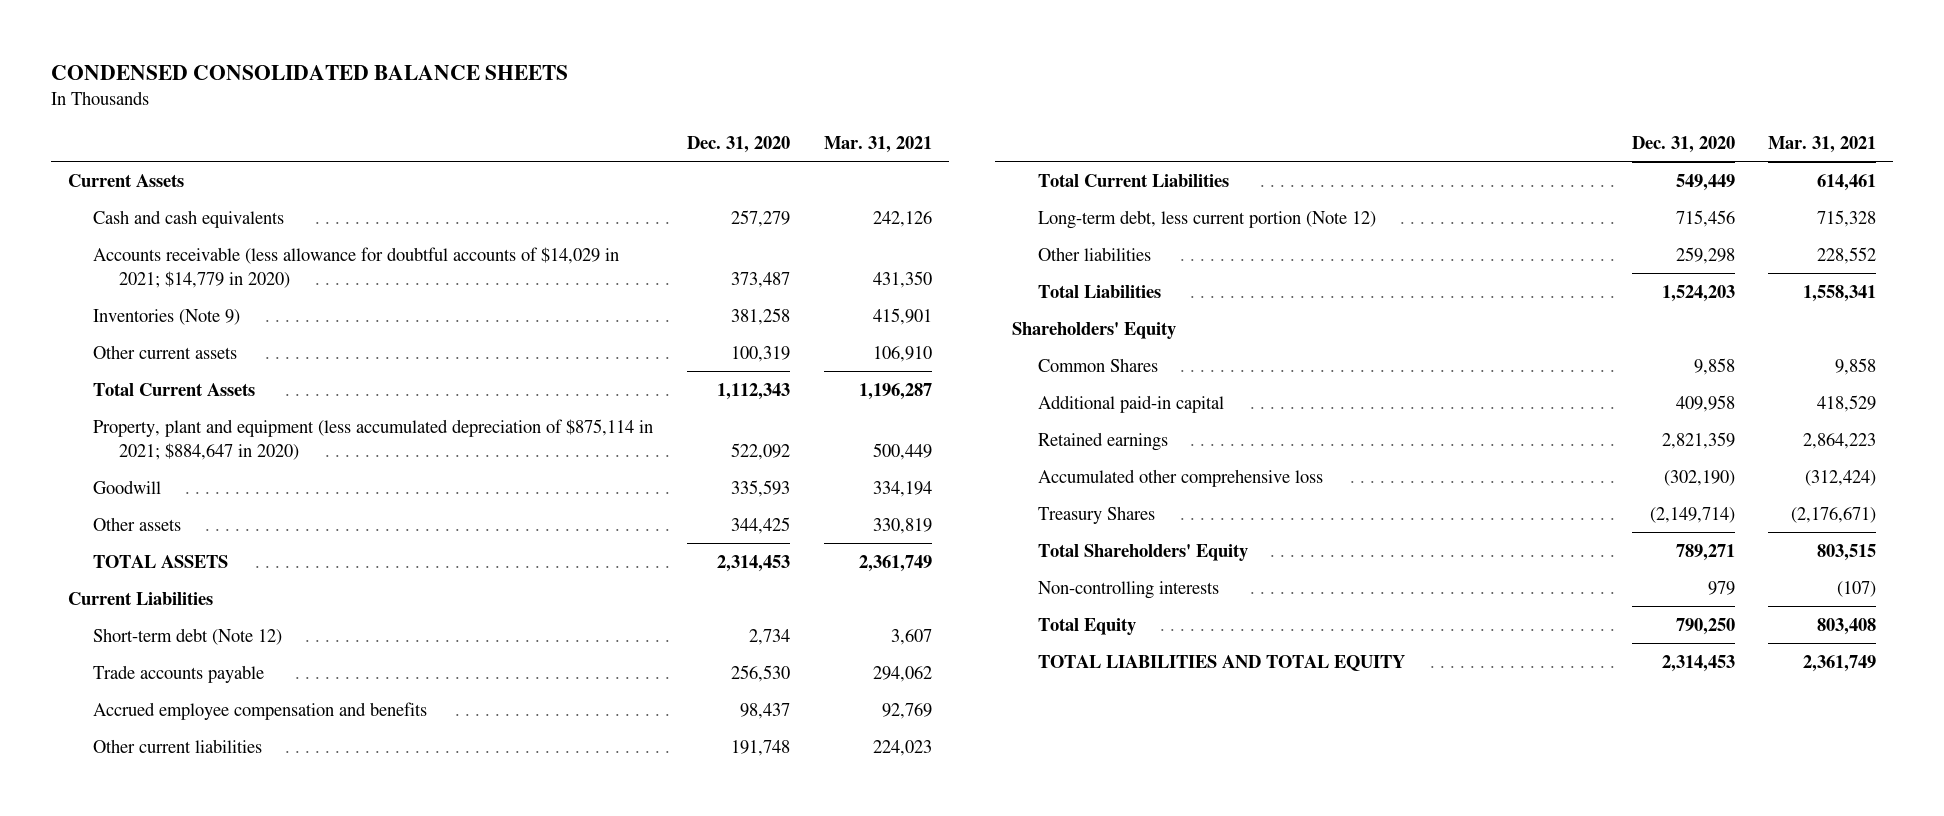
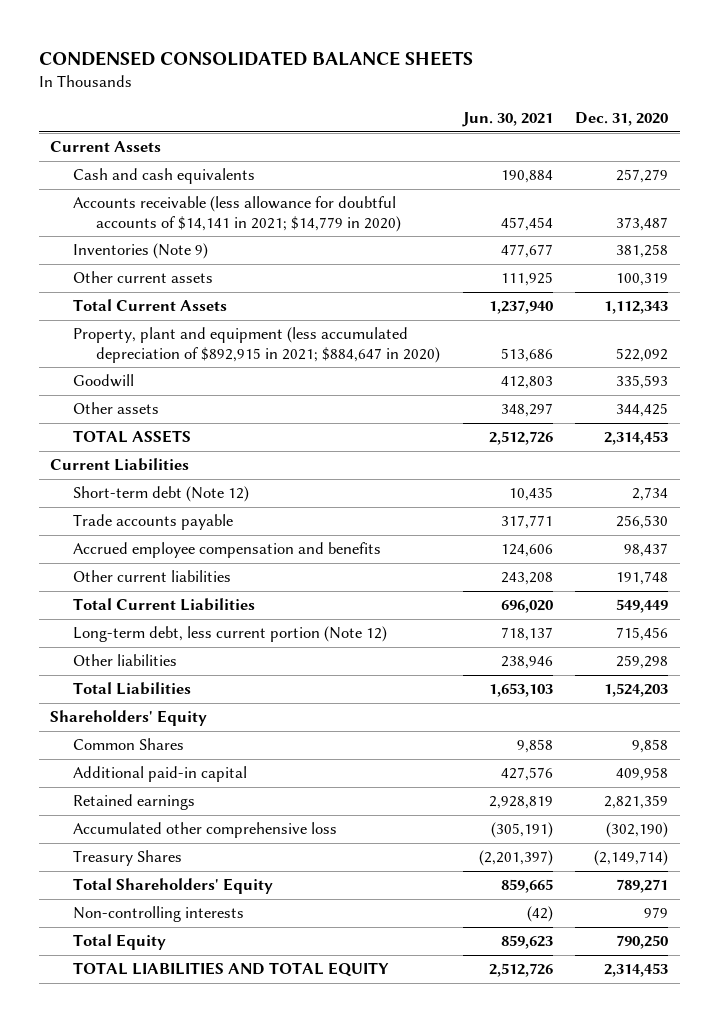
[823,135,932,153] Mar. 31, 2021 -> none
none -> [461,112,553,128] Jun. 30, 2021
[93,246,620,288] Accounts receivable (less allowance for doubtful accounts of $14,029 in 2021; $14,779 in 2020) -> [73,196,401,232] Accounts receivable (less allowance for doubtful accounts of $14,141 in 2021; $14,779 in 2020)
[93,418,654,460] Property, plant and equipment (less accumulated depreciation of $875,114 in 2021; $884,647 in 2020) -> [73,327,440,363] Property, plant and equipment (less accumulated depreciation of $892,915 in 2021; $884,647 in 2020)

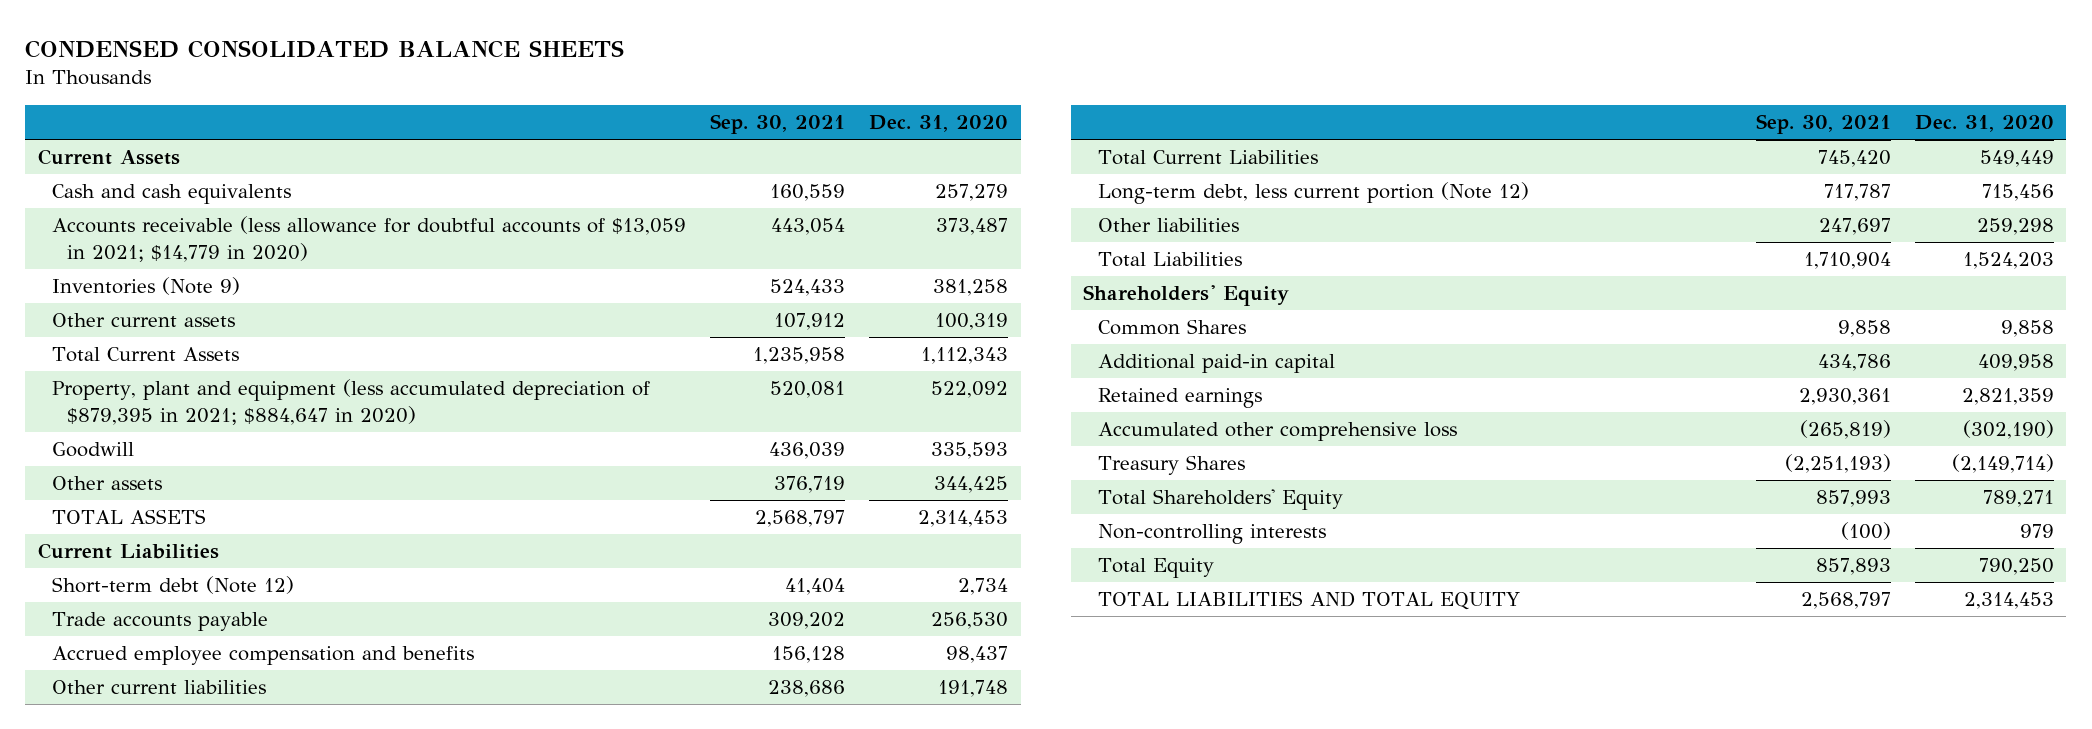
[461,112,553,128] Jun. 30, 2021 -> none
none -> [710,113,846,134] Sep. 30, 2021
[73,196,401,232] Accounts receivable (less allowance for doubtful accounts of $14,141 in 2021; $14,779 in 2020) -> [52,216,687,262] Accounts receivable (less allowance for doubtful accounts of $13,059 in 2021; $14,779 in 2020)
[73,327,440,363] Property, plant and equipment (less accumulated depreciation of $892,915 in 2021; $884,647 in 2020) -> [52,379,651,425] Property, plant and equipment (less accumulated depreciation of $879,395 in 2021; $884,647 in 2020)

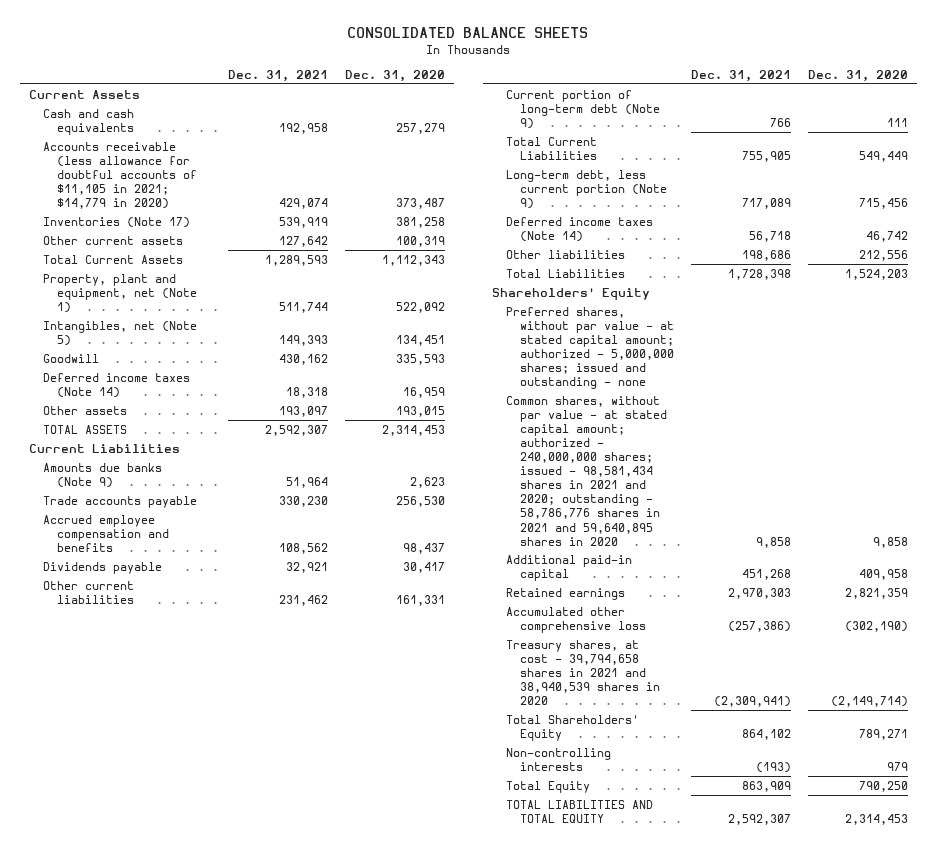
[25,40,625,59] CONDENSED CONSOLIDATED BALANCE SHEETS -> [347,27,589,39] CONSOLIDATED BALANCE SHEETS
[710,113,846,134] Sep. 30, 2021 -> none
none -> [227,70,328,83] Dec. 31, 2021
[52,216,687,262] Accounts receivable (less allowance for doubtful accounts of $13,059 in 2021; $14,779 in 2020) -> [42,141,197,210] Accounts receivable (less allowance for doubtful accounts of $11,105 in 2021; $14,779 in 2020)
[52,277,241,296] Inventories (Note 9) -> [42,216,190,228] Inventories (Note 17)
[52,379,651,425] Property, plant and equipment (less accumulated depreciation of $879,395 in 2021; $884,647 in 2020) -> [42,273,197,313] Property, plant and equipment, net (Note 1)
none -> [42,320,197,346] Intangibles, net (Note 5)
none -> [42,372,190,398] Deferred income taxes (Note 14)
[934,476,1009,494] 344,425 -> [396,405,446,417] 193,015
[52,576,295,595] Short-term debt (Note 12) -> none
none -> [42,462,162,488] Amounts due banks (Note 9)
none -> [42,561,162,574] Dividends payable
[938,680,1009,698] 191,748 -> [396,594,446,606] 161,331
none -> [505,89,660,129] Current portion of long-term debt (Note 9)
[1098,182,1530,205] Long-term debt, less current portion (Note 12) -> [505,169,667,209] Long-term debt, less current portion (Note 9)
none -> [505,216,653,242] Deferred income taxes (Note 14)
[1977,218,2055,236] 259,298 -> [859,249,909,261] 212,556
none -> [505,306,674,390] Preferred shares, without par value - at stated capital amount; authorized - 5,000,000 shares; issued and outstanding - none
[1098,319,1247,336] Common Shares -> [505,395,667,546] Common shares, without par value - at stated capital amount; authorized - 240,000,000 shares; issued - 98,581,434 shares in 2021 and 2020; outstanding - 58,786,776 shares in 2021 and 59,640,895 shares in 2020
[1098,455,1246,476] Treasury Shares -> [505,639,660,706] Treasury shares, at cost - 39,794,658 shares in 2021 and 38,940,539 shares in 2020

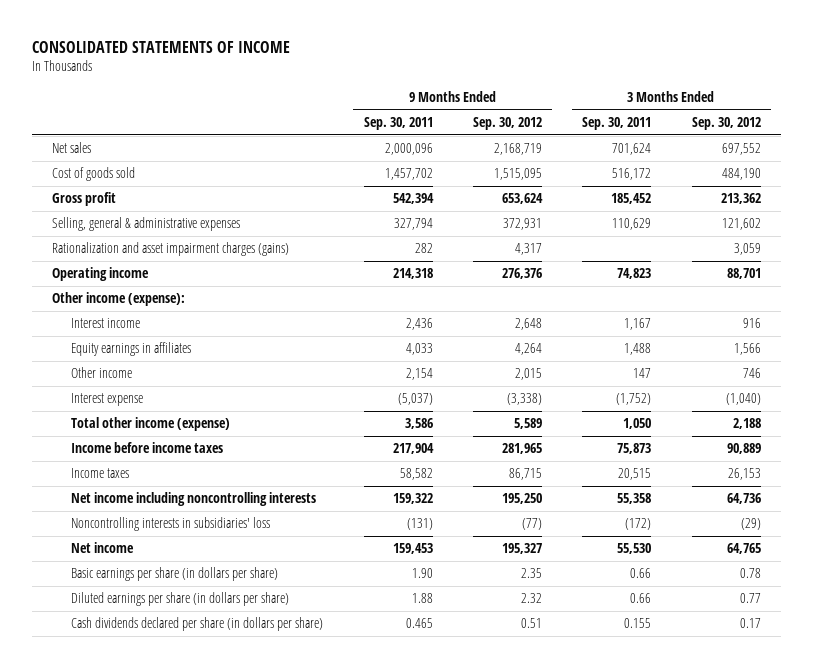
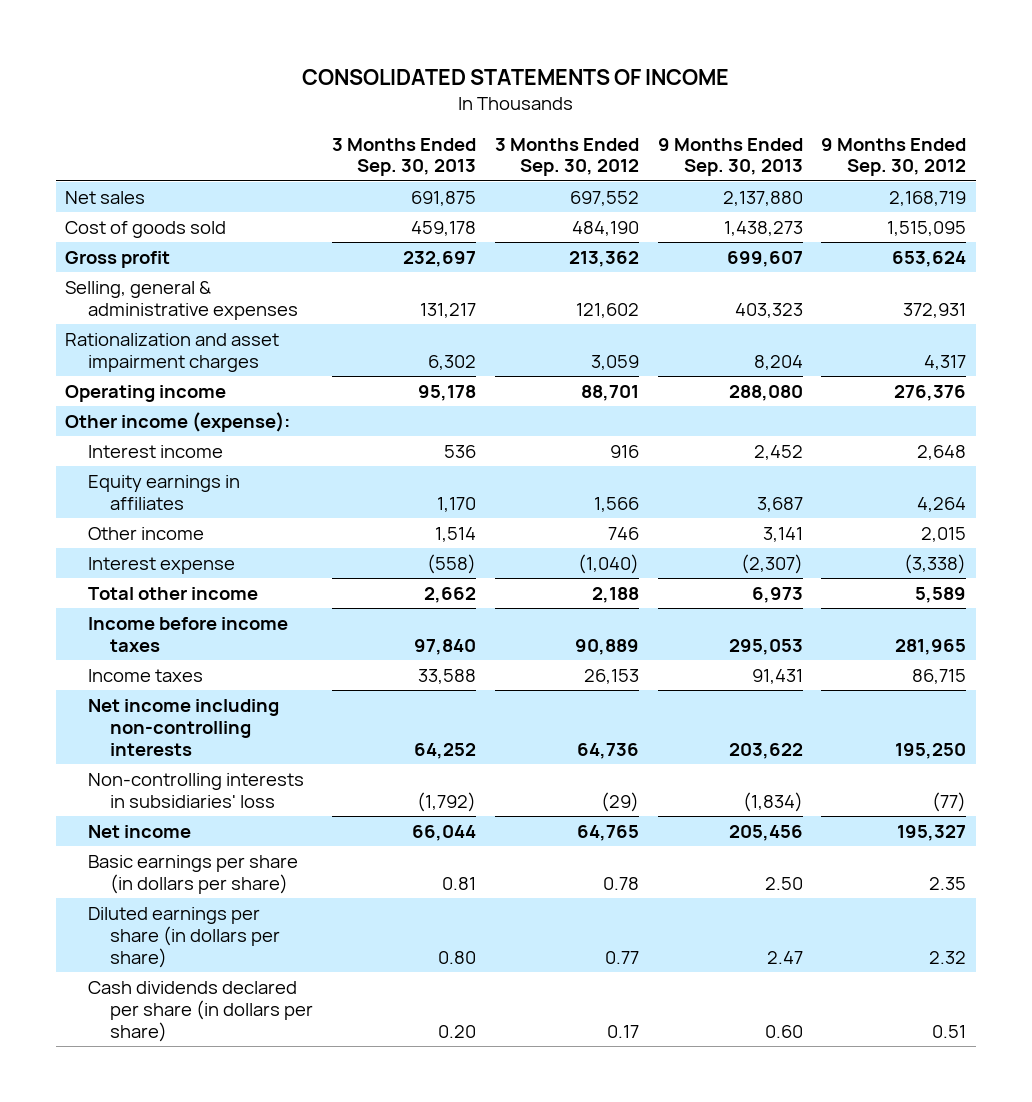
[363,117,433,131] Sep. 30, 2011 -> none
[582,117,652,131] Sep. 30, 2011 -> none
none -> [332,137,477,177] 3 Months Ended Sep. 30, 2013
none -> [657,137,803,177] 9 Months Ended Sep. 30, 2013
[52,242,290,257] Rationalization and asset impairment charges (gains) -> [65,332,280,372] Rationalization and asset impairment charges
[71,417,231,432] Total other income (expense) -> [87,586,258,600] Total other income
[71,492,317,507] Net income including noncontrolling interests -> [87,698,279,756] Net income including non-controlling interests
[71,517,271,532] Noncontrolling interests in subsidiaries' loss -> [87,772,304,808] Non-controlling interests in subsidiaries' loss

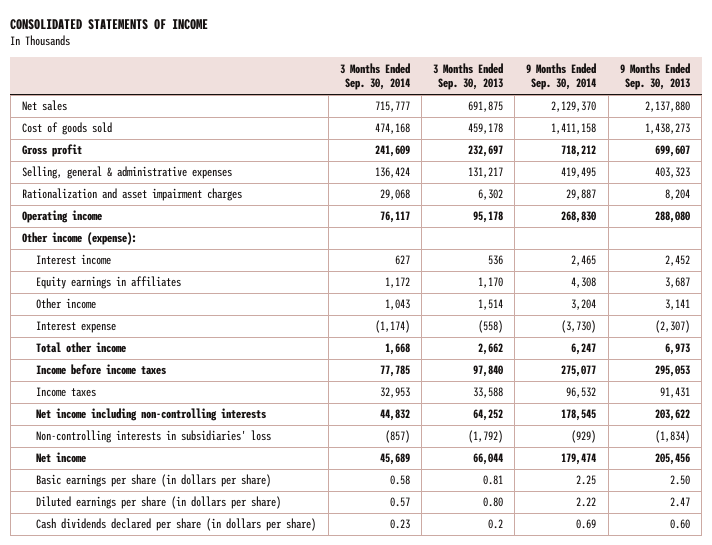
[494,137,639,177] 3 Months Ended Sep. 30, 2012 -> none
[821,137,967,177] 9 Months Ended Sep. 30, 2012 -> none
none -> [339,62,410,91] 3 Months Ended Sep. 30, 2014
none -> [526,62,597,91] 9 Months Ended Sep. 30, 2014
[438,1024,477,1038] 0.20 -> [488,519,504,530] 0.2

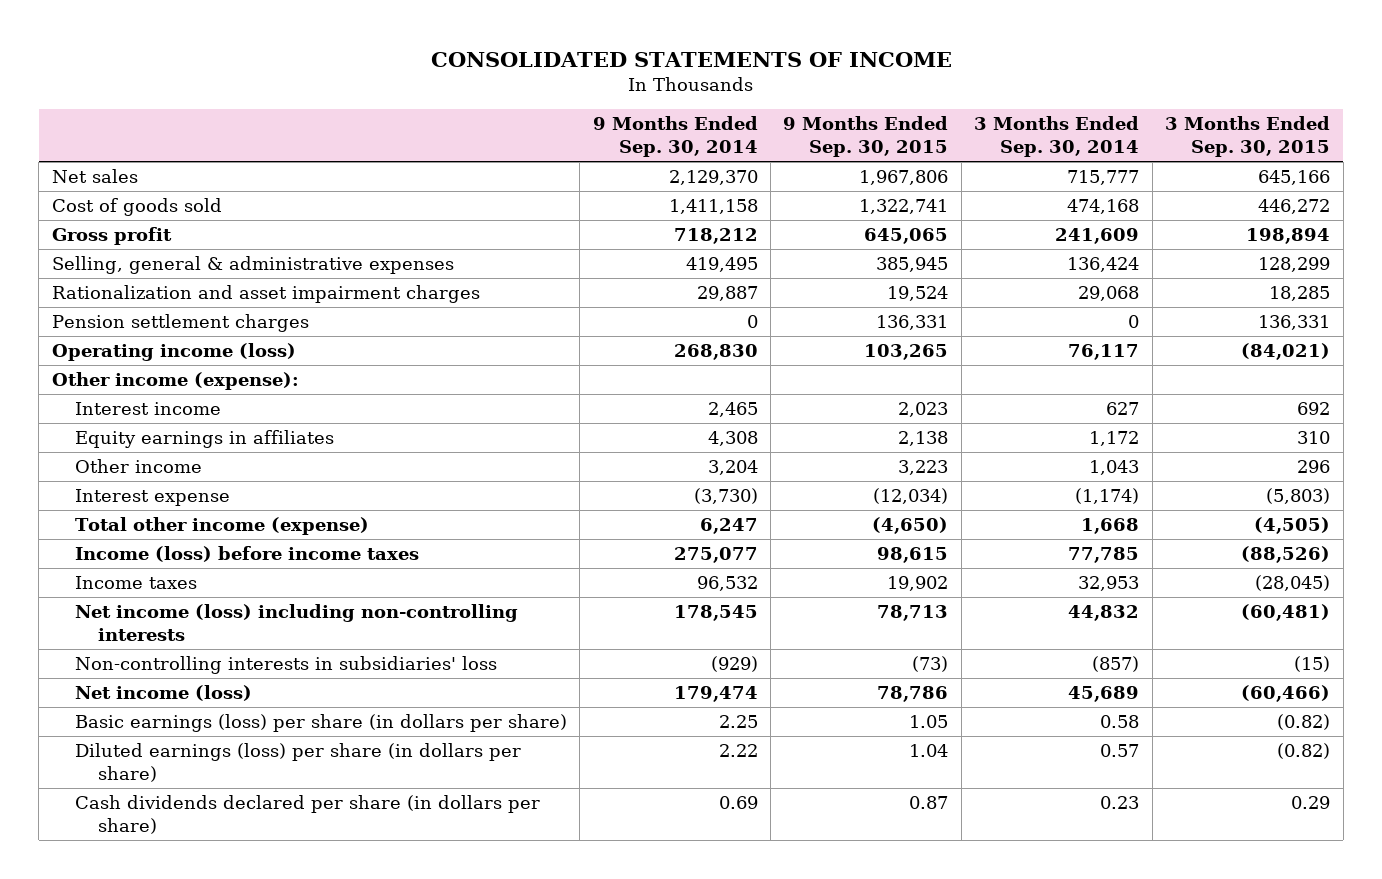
[433,62,504,91] 3 Months Ended Sep. 30, 2013 -> none
[619,62,690,91] 9 Months Ended Sep. 30, 2013 -> none
none -> [783,115,949,158] 9 Months Ended Sep. 30, 2015
none -> [1165,115,1331,158] 3 Months Ended Sep. 30, 2015
none -> [51,314,309,333] Pension settlement charges
[21,210,102,224] Operating income -> [51,343,296,362] Operating income (loss)
[36,342,127,354] Total other income -> [74,517,369,536] Total other income (expense)
[36,364,167,376] Income before income taxes -> [74,546,419,563] Income (loss) before income taxes
[36,408,267,422] Net income including non-controlling interests -> [74,604,518,642] Net income (loss) including non-controlling interests
[36,452,87,464] Net income -> [74,685,252,702] Net income (loss)
[36,474,272,488] Basic earnings per share (in dollars per share) -> [74,714,567,733] Basic earnings (loss) per share (in dollars per share)
[36,496,282,510] Diluted earnings per share (in dollars per share) -> [74,743,521,783] Diluted earnings (loss) per share (in dollars per share)

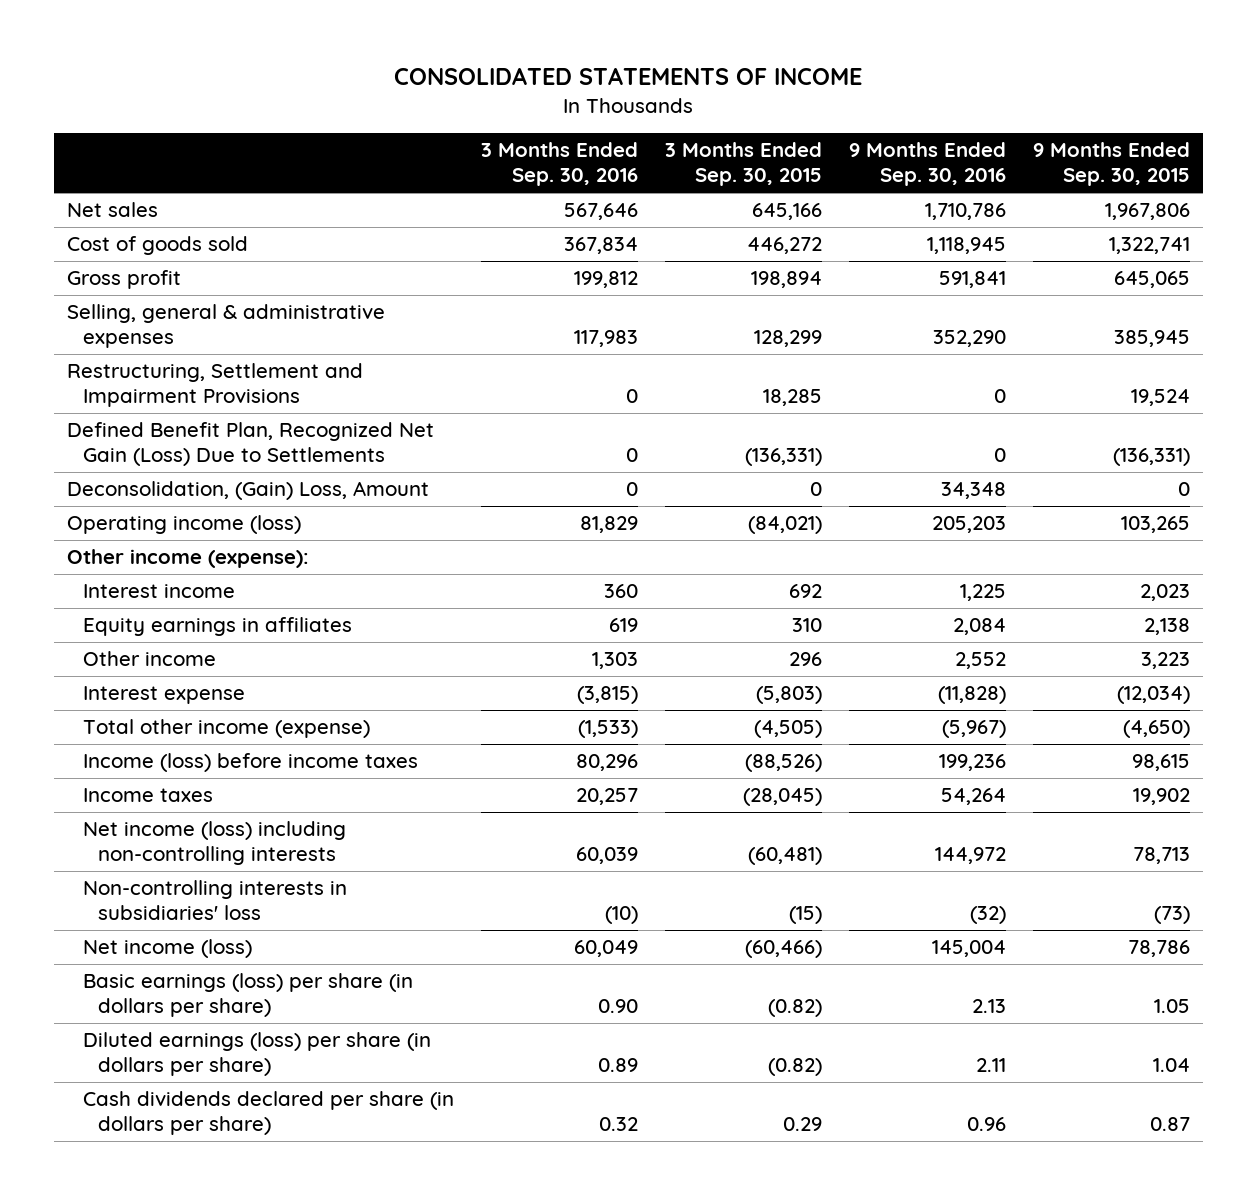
[592,115,758,158] 9 Months Ended Sep. 30, 2014 -> none
[974,115,1140,158] 3 Months Ended Sep. 30, 2014 -> none
none -> [480,142,638,186] 3 Months Ended Sep. 30, 2016
none -> [848,142,1006,186] 9 Months Ended Sep. 30, 2016
[51,314,309,333] Pension settlement charges -> none
[51,285,480,304] Rationalization and asset impairment charges -> [67,363,364,408] Restructuring, Settlement and Impairment Provisions
none -> [67,422,435,467] Defined Benefit Plan, Recognized Net Gain (Loss) Due to Settlements
none -> [67,481,430,501] Deconsolidation, (Gain) Loss, Amount

